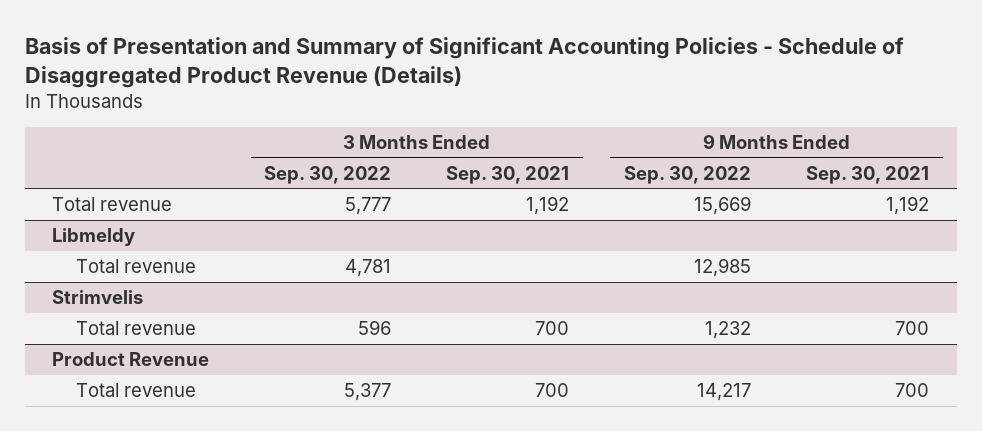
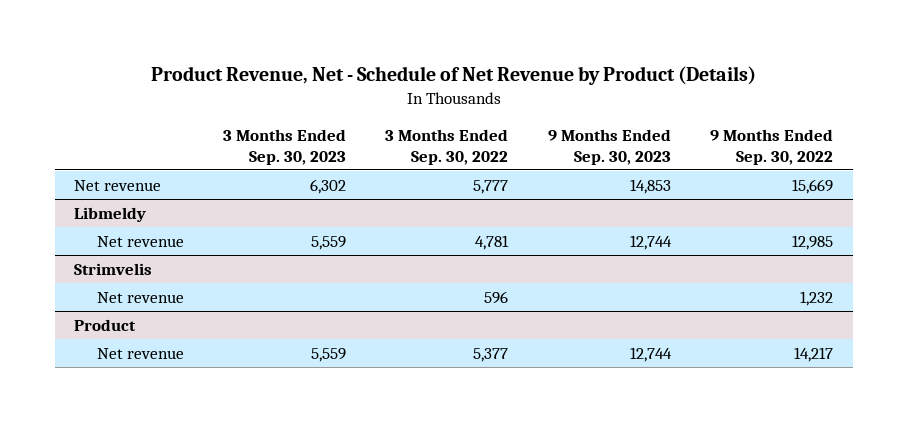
[24,36,904,88] Basis of Presentation and Summary of Significant Accounting Policies - Schedule of Disaggregated Product Revenue (Details) -> [150,65,756,85] Product Revenue, Net - Schedule of Net Revenue by Product (Details)
[446,165,570,184] Sep. 30, 2021 -> none
[806,165,930,184] Sep. 30, 2021 -> none
none -> [223,128,347,165] 3 Months Ended Sep. 30, 2023
none -> [547,128,671,165] 9 Months Ended Sep. 30, 2023
[52,197,173,212] Total revenue -> [74,179,162,191] Net revenue
[76,259,197,274] Total revenue -> [96,235,184,247] Net revenue
[76,321,197,336] Total revenue -> [96,291,184,303] Net revenue
[52,352,210,367] Product Revenue -> [74,318,137,331] Product
[76,383,197,398] Total revenue -> [96,347,184,359] Net revenue

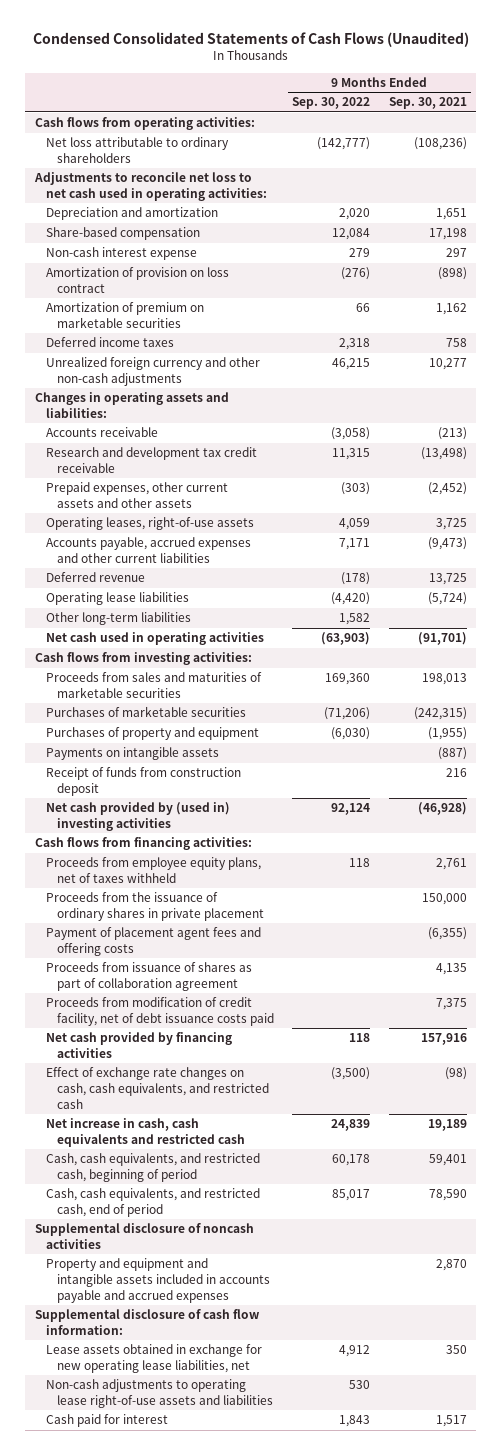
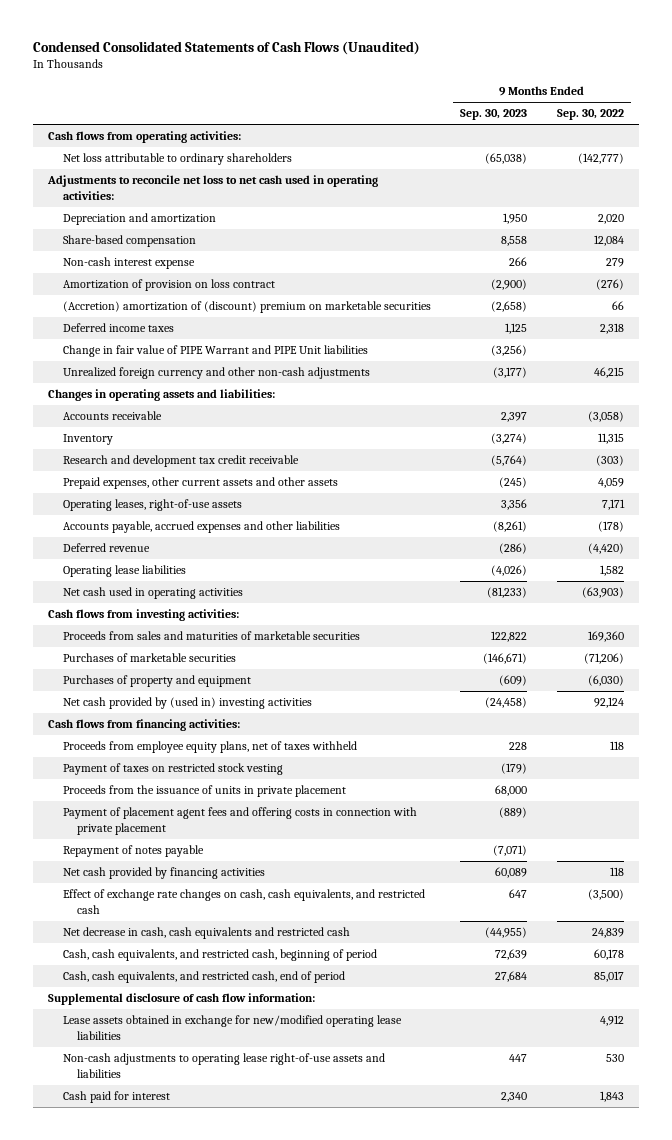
[388,97,467,110] Sep. 30, 2021 -> none
none -> [460,109,528,121] Sep. 30, 2023
[45,302,204,328] Amortization of premium on marketable securities -> [62,301,431,314] (Accretion) amortization of (discount) premium on marketable securities
none -> [62,345,368,358] Change in fair value of PIPE Warrant and PIPE Unit liabilities
[45,612,191,626] Other long-term liabilities -> none
none -> [62,434,113,446] Inventory
[332,448,371,461] 11,315 -> [595,455,624,467] (303)
[341,482,371,496] (303) -> [597,478,624,489] 4,059
[339,518,371,531] 4,059 -> [601,499,625,511] 7,171
[45,537,251,563] Accounts payable, accrued expenses and other current liabilities -> [62,521,340,534] Accounts payable, accrued expenses and other liabilities
[339,538,371,551] 7,171 -> [597,521,624,533] (178)
[341,572,371,586] (178) -> [587,543,624,555] (4,420)
[331,592,371,606] (4,420) -> [599,565,624,577] 1,582
[45,747,219,761] Payments on intangible assets -> none
[45,767,241,796] Receipt of funds from construction deposit -> none
[45,962,252,991] Proceeds from issuance of shares as part of collaboration agreement -> none
[45,997,274,1026] Proceeds from modification of credit facility, net of debt issuance costs paid -> none
none -> [62,763,283,776] Payment of taxes on restricted stock vesting
[45,892,264,921] Proceeds from the issuance of ordinary shares in private placement -> [62,785,346,798] Proceeds from the issuance of units in private placement
[45,927,261,956] Payment of placement agent fees and offering costs -> [62,807,417,835] Payment of placement agent fees and offering costs in connection with private placement
none -> [62,845,204,858] Repayment of notes payable
[45,1118,245,1147] Net increase in cash, cash equivalents and restricted cash -> [62,927,350,940] Net decrease in cash, cash equivalents and restricted cash
[34,1223,254,1249] Supplemental disclosure of noncash activities -> none
[45,1258,270,1303] Property and equipment and intangible assets included in accounts payable and accrued expenses -> none
[45,1344,262,1373] Lease assets obtained in exchange for new operating lease liabilities, net -> [62,1015,402,1040] Lease assets obtained in exchange for new/modified operating lease liabilities

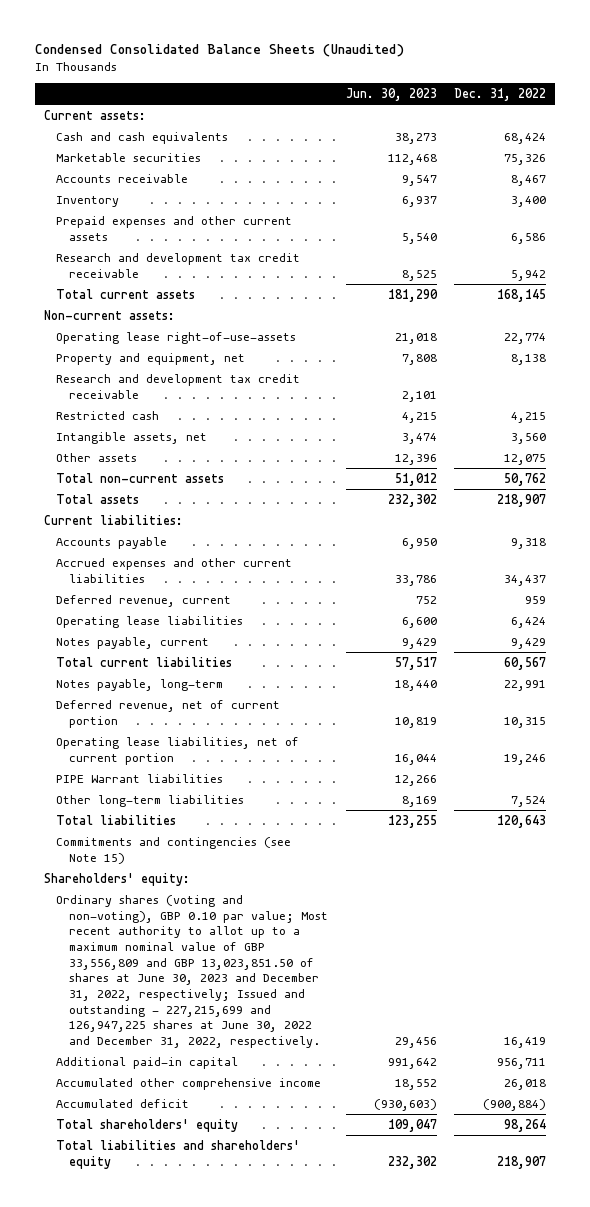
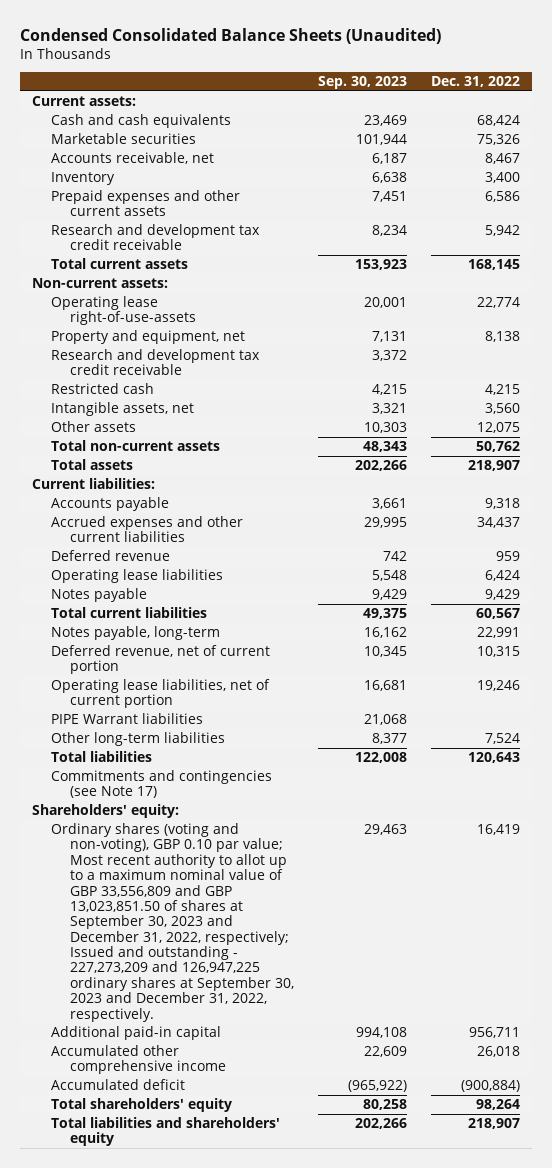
[345,87,437,101] Jun. 30, 2023 -> none
none -> [318,76,408,90] Sep. 30, 2023
[56,173,189,183] Accounts receivable -> [51,152,215,165] Accounts receivable, net
[56,594,232,607] Deferred revenue, current -> [51,550,171,562] Deferred revenue
[56,636,210,649] Notes payable, current -> [51,588,148,603] Notes payable
[56,836,292,864] Commitments and contingencies (see Note 15) -> [51,770,273,799] Commitments and contingencies (see Note 17)
[56,894,328,1049] Ordinary shares (voting and non-voting), GBP 0.10 par value; Most recent authority to allot up to a maximum nominal value of GBP 33,556,809 and GBP 13,023,851.50 of shares at June 30, 2023 and December 31, 2022, respectively; Issued and outstanding - 227,215,699 and 126,947,225 shares at June 30, 2022 and December 31, 2022, respectively. -> [51,823,295,1022] Ordinary shares (voting and non-voting), GBP 0.10 par value; Most recent authority to allot up to a maximum nominal value of GBP 33,556,809 and GBP 13,023,851.50 of shares at September 30, 2023 and December 31, 2022, respectively; Issued and outstanding - 227,273,209 and 126,947,225 ordinary shares at September 30, 2023 and December 31, 2022, respectively.

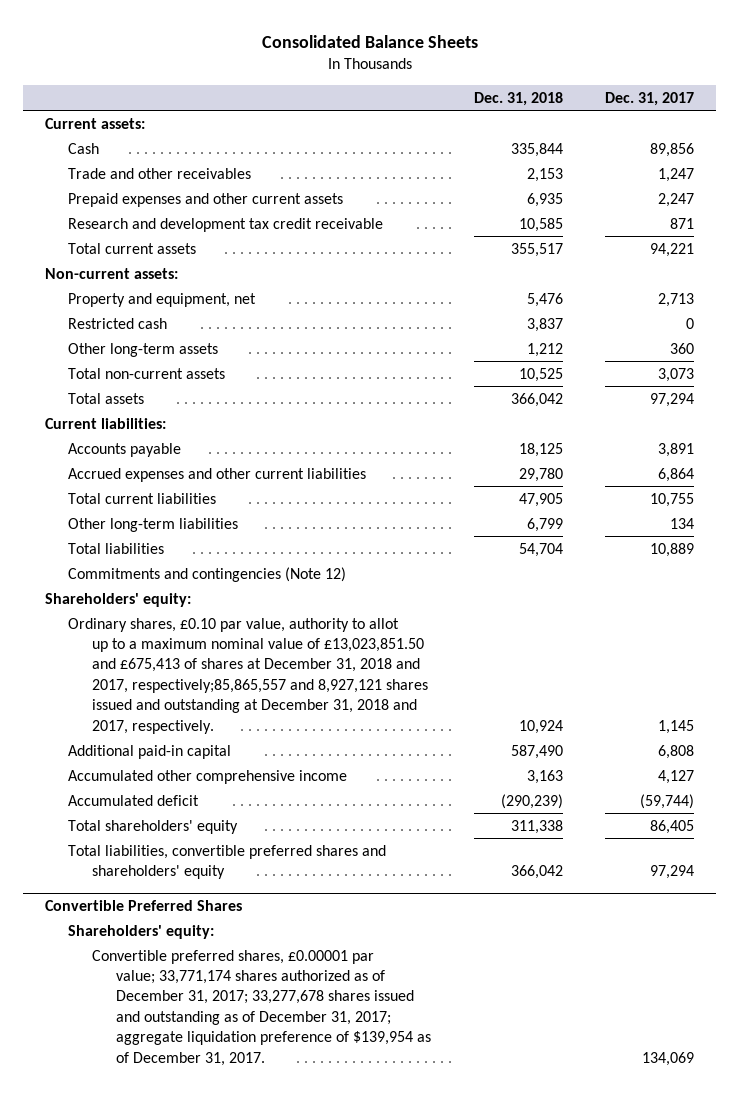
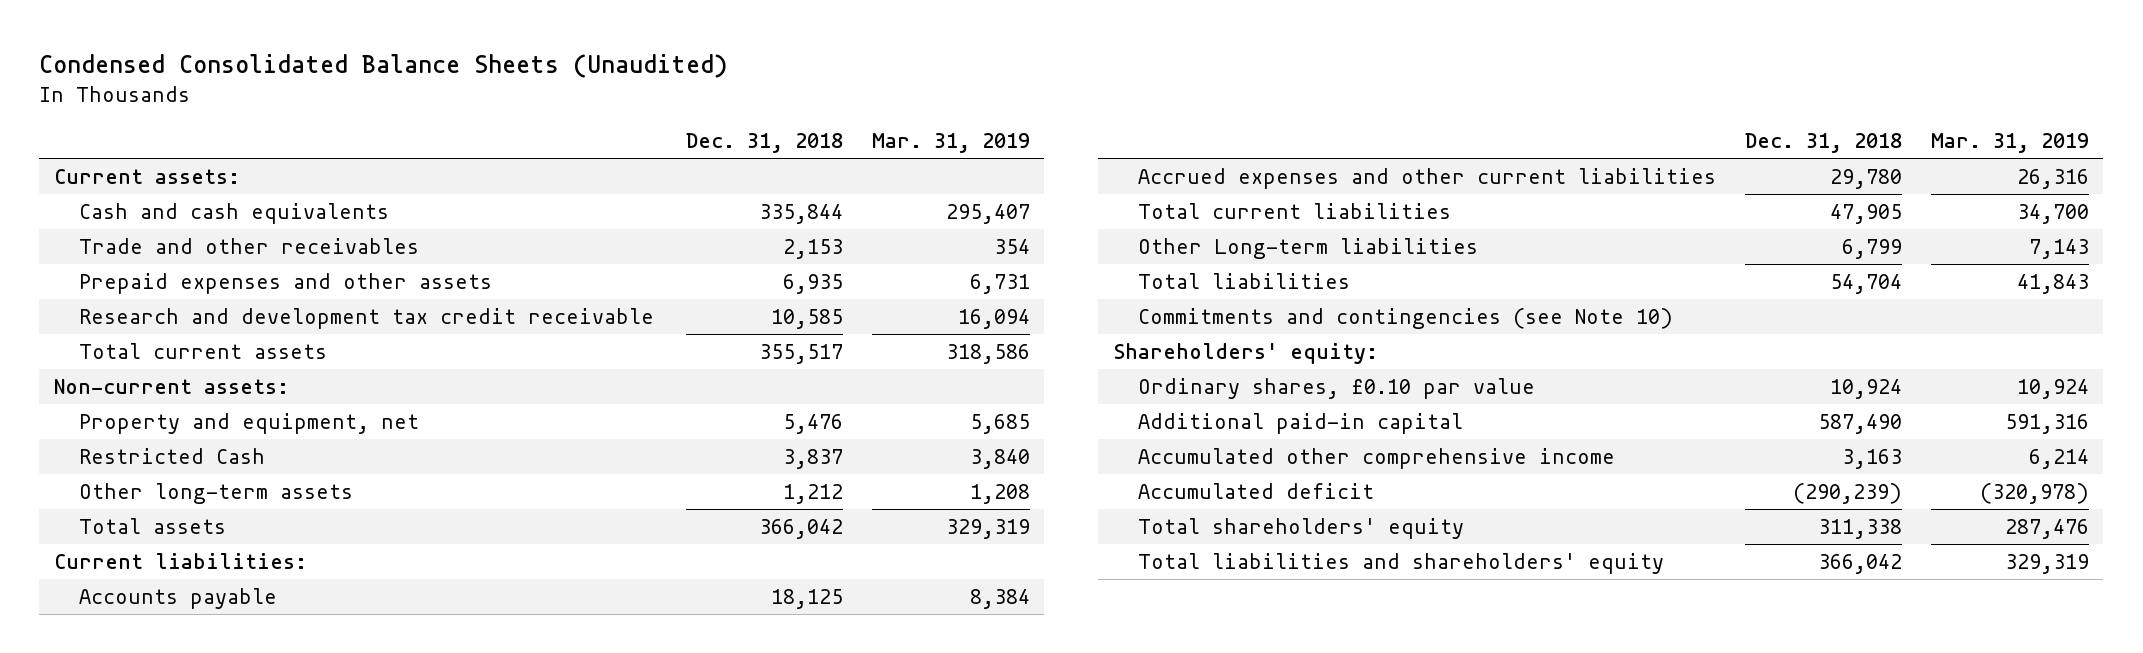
[261,35,478,49] Consolidated Balance Sheets -> [39,53,729,78] Condensed Consolidated Balance Sheets (Unaudited)
[605,91,695,106] Dec. 31, 2017 -> none
none -> [871,133,1030,154] Mar. 31, 2019
[68,142,100,154] Cash -> [78,202,389,224] Cash and cash equivalents
[68,192,344,207] Prepaid expenses and other current assets -> [78,272,492,294] Prepaid expenses and other assets
[68,317,168,329] Restricted cash -> [78,447,265,464] Restricted Cash
[68,367,226,379] Total non-current assets -> none
[68,517,239,532] Other long-term liabilities -> [1137,237,1478,259] Other Long-term liabilities
[68,566,347,582] Commitments and contingencies (Note 12) -> [1137,307,1673,329] Commitments and contingencies (see Note 10)
[68,617,429,734] Ordinary shares, £0.10 par value, authority to allot up to a maximum nominal value of £13,023,851.50 and £675,413 of shares at December 31, 2018 and 2017, respectively;85,865,557 and 8,927,121 shares issued and outstanding at December 31, 2018 and 2017, respectively. -> [1137,377,1535,399] Ordinary shares, £0.10 par value
[44,899,242,911] Convertible Preferred Shares -> none
[68,924,215,939] Shareholders' equity: -> none
[92,949,431,1066] Convertible preferred shares, £0.00001 par value; 33,771,174 shares authorized as of December 31, 2017; 33,277,678 shares issued and outstanding as of December 31, 2017; aggregate liquidation preference of $139,954 as of December 31, 2017. -> none
[68,844,387,879] Total liabilities, convertible preferred shares and shareholders' equity -> [1137,552,1664,574] Total liabilities and shareholders' equity

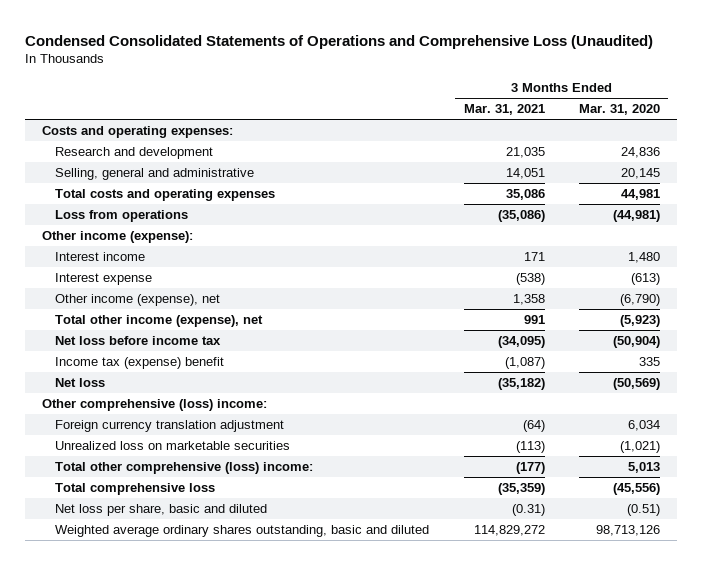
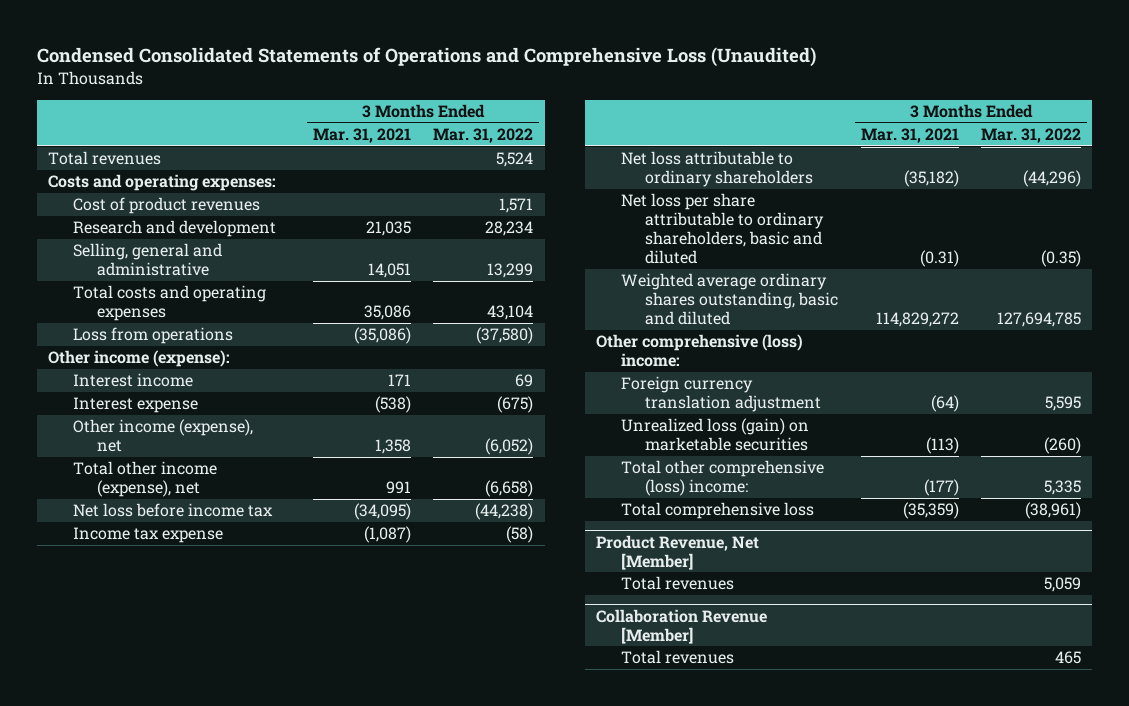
[578,104,660,116] Mar. 31, 2020 -> none
none -> [433,128,534,144] Mar. 31, 2022
none -> [48,151,162,166] Total revenues
none -> [72,197,260,215] Cost of product revenues
[55,357,225,370] Income tax (expense) benefit -> [72,527,223,544] Income tax expense
[55,378,106,388] Net loss -> [620,151,814,188] Net loss attributable to ordinary shareholders
none -> [620,193,825,265] Net loss per share attributable to ordinary shareholders, basic and diluted
[55,525,430,538] Weighted average ordinary shares outstanding, basic and diluted -> [620,273,839,326] Weighted average ordinary shares outstanding, basic and diluted
[55,441,291,451] Unrealized loss on marketable securities -> [620,418,809,452] Unrealized loss (gain) on marketable securities
[55,504,268,517] Net loss per share, basic and diluted -> none
none -> [596,534,760,570] Product Revenue, Net [Member]
none -> [620,576,734,591] Total revenues
none -> [596,608,768,644] Collaboration Revenue [Member]
none -> [620,650,734,665] Total revenues

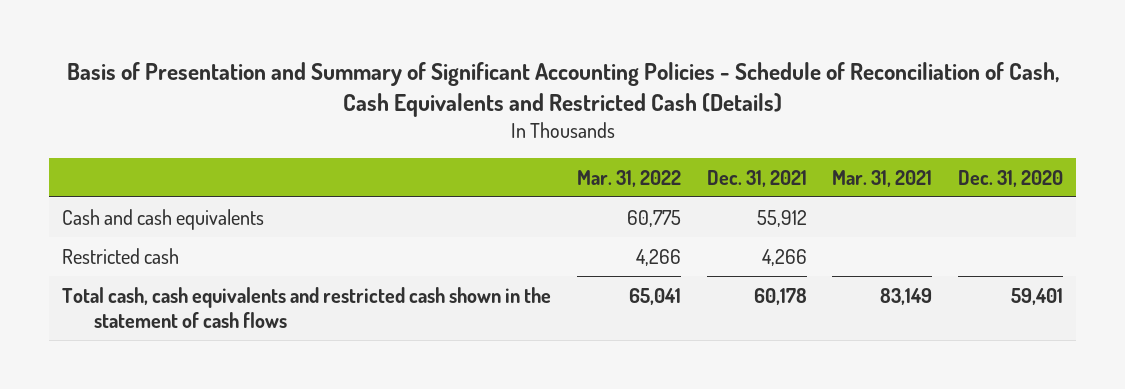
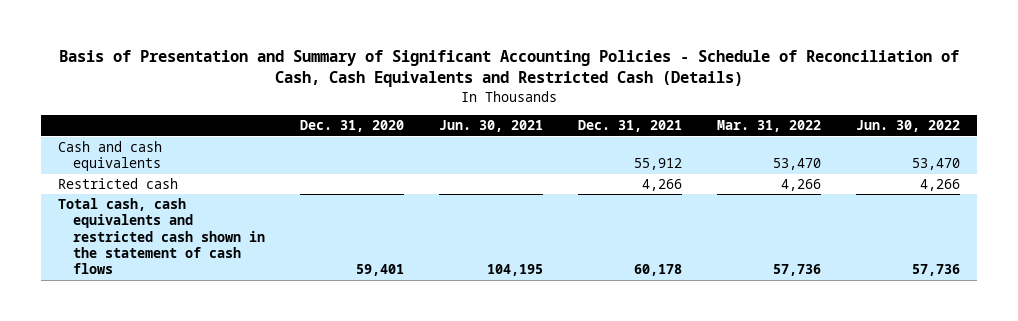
[832,169,933,187] Mar. 31, 2021 -> none
none -> [438,120,543,133] Jun. 30, 2021
none -> [855,120,960,133] Jun. 30, 2022
[626,209,681,227] 60,775 -> [772,158,821,171] 53,470
[628,287,681,305] 65,041 -> [772,264,821,277] 57,736

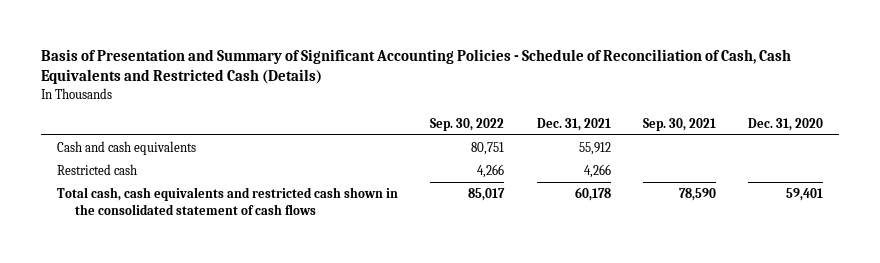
[438,120,543,133] Jun. 30, 2021 -> none
[716,120,821,133] Mar. 31, 2022 -> none
[855,120,960,133] Jun. 30, 2022 -> none
none -> [430,117,505,131] Sep. 30, 2022
none -> [642,117,716,131] Sep. 30, 2021
[58,198,266,275] Total cash, cash equivalents and restricted cash shown in the statement of cash flows -> [57,186,399,215] Total cash, cash equivalents and restricted cash shown in the consolidated statement of cash flows

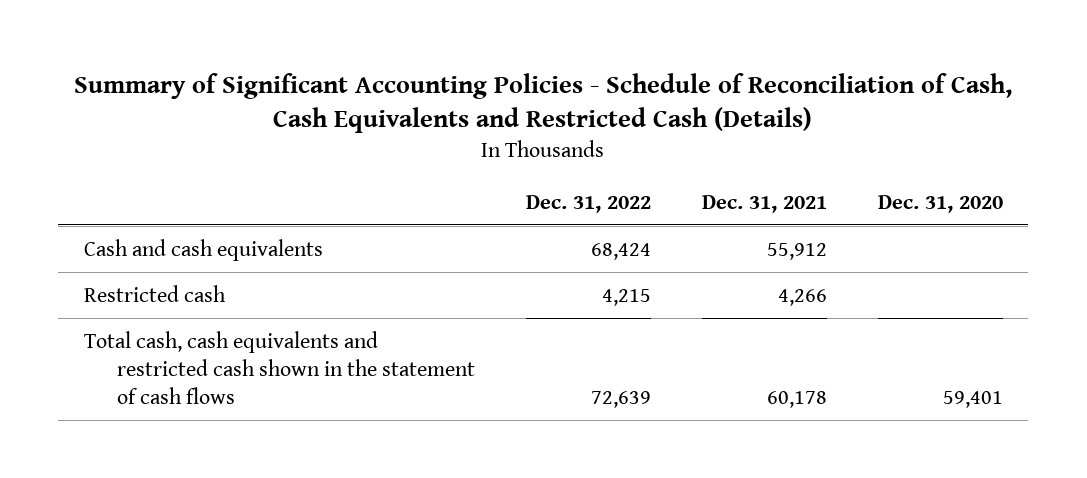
[41,49,792,85] Basis of Presentation and Summary of Significant Accounting Policies - Schedule of Reconciliation of Cash, Cash Equivalents and Restricted Cash (Details) -> [74,72,1013,133] Summary of Significant Accounting Policies - Schedule of Reconciliation of Cash, Cash Equivalents and Restricted Cash (Details)
[430,117,505,131] Sep. 30, 2022 -> none
[642,117,716,131] Sep. 30, 2021 -> none
none -> [525,194,651,213] Dec. 31, 2022
[57,186,399,215] Total cash, cash equivalents and restricted cash shown in the consolidated statement of cash flows -> [83,330,475,405] Total cash, cash equivalents and restricted cash shown in the statement of cash flows

